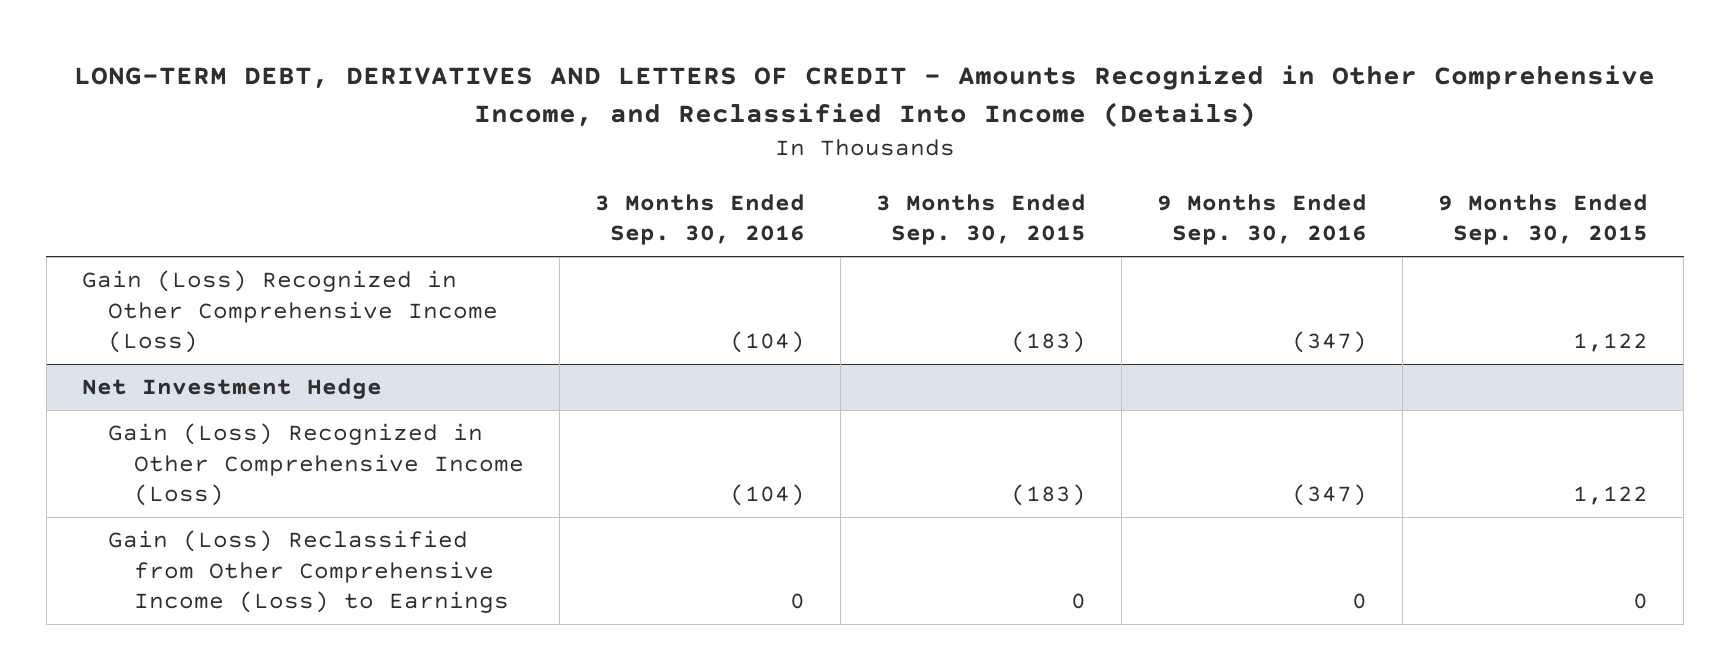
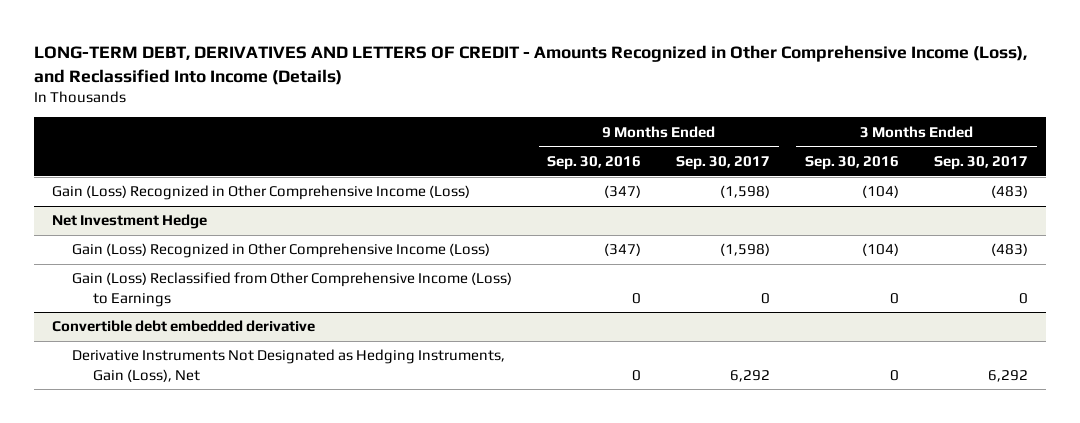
[73,65,1655,128] LONG-TERM DEBT, DERIVATIVES AND LETTERS OF CREDIT - Amounts Recognized in Other Comprehensive Income, and Reclassified Into Income (Details) -> [34,45,1028,85] LONG-TERM DEBT, DERIVATIVES AND LETTERS OF CREDIT - Amounts Recognized in Other Comprehensive Income (Loss), and Reclassified Into Income (Details)
[876,194,1087,246] 3 Months Ended Sep. 30, 2015 -> none
[1438,194,1649,246] 9 Months Ended Sep. 30, 2015 -> none
none -> [676,155,771,170] Sep. 30, 2017
none -> [934,155,1029,170] Sep. 30, 2017
none -> [51,320,315,333] Convertible debt embedded derivative
none -> [72,349,506,382] Derivative Instruments Not Designated as Hedging Instruments, Gain (Loss), Net

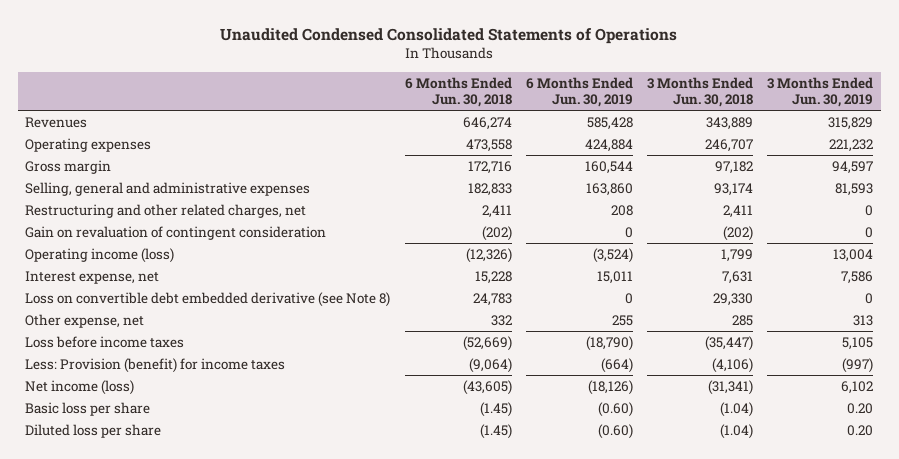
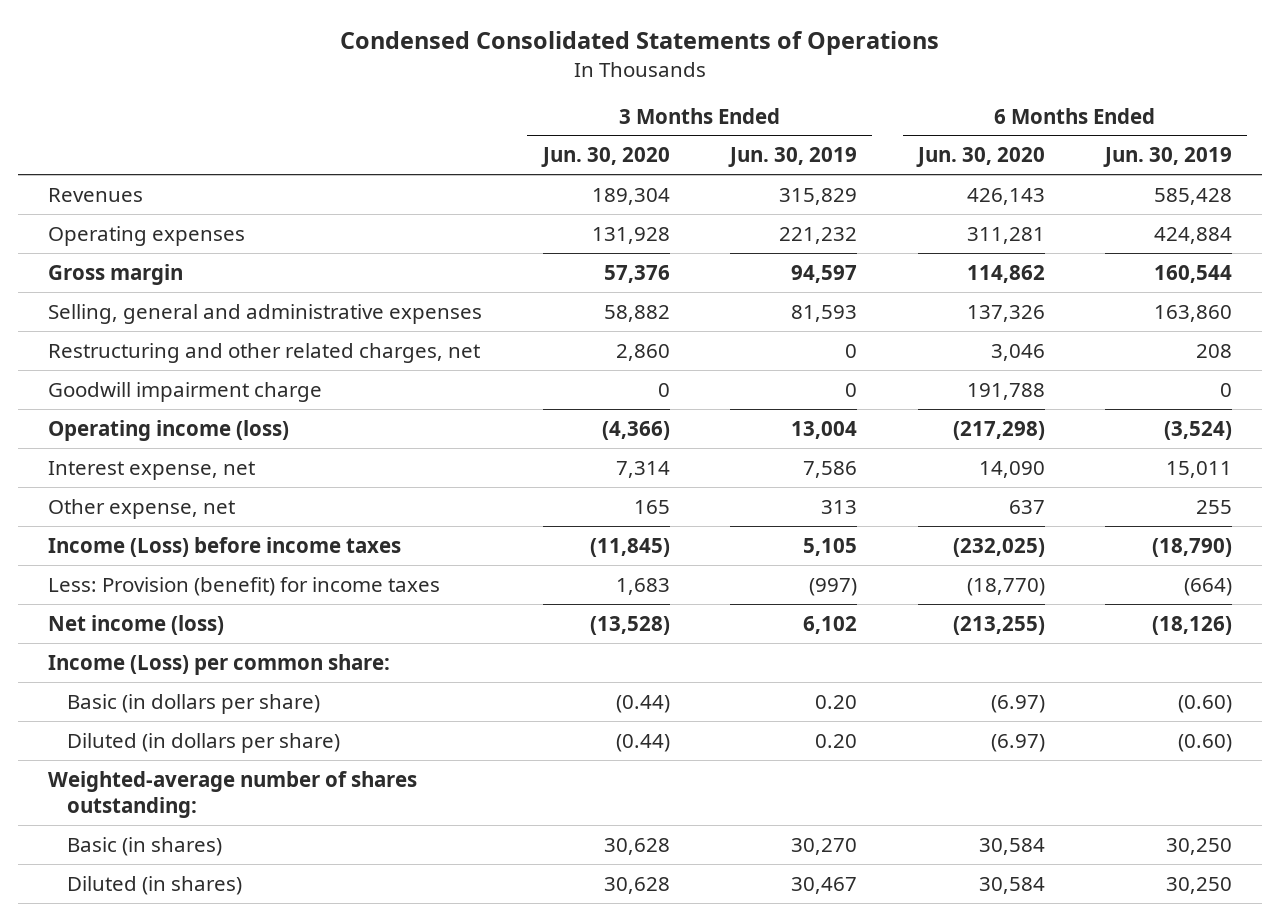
[220,27,678,44] Unaudited Condensed Consolidated Statements of Operations -> [340,31,940,56] Condensed Consolidated Statements of Operations
[404,76,512,108] 6 Months Ended Jun. 30, 2018 -> none
[647,76,754,108] 3 Months Ended Jun. 30, 2018 -> none
none -> [540,147,670,168] Jun. 30, 2020
none -> [915,147,1045,168] Jun. 30, 2020
[25,226,327,241] Gain on revaluation of contingent consideration -> none
none -> [48,381,323,402] Goodwill impairment charge
[25,292,391,308] Loss on convertible debt embedded derivative (see Note 8) -> none
[25,336,185,349] Loss before income taxes -> [48,536,402,557] Income (Loss) before income taxes
none -> [48,653,391,675] Income (Loss) per common share:
[25,402,151,417] Basic loss per share -> [66,693,320,714] Basic (in dollars per share)
[25,424,162,439] Diluted loss per share -> [66,732,340,753] Diluted (in dollars per share)
none -> [48,770,418,818] Weighted-average number of shares outstanding:
none -> [66,836,222,856] Basic (in shares)
none -> [66,875,242,895] Diluted (in shares)

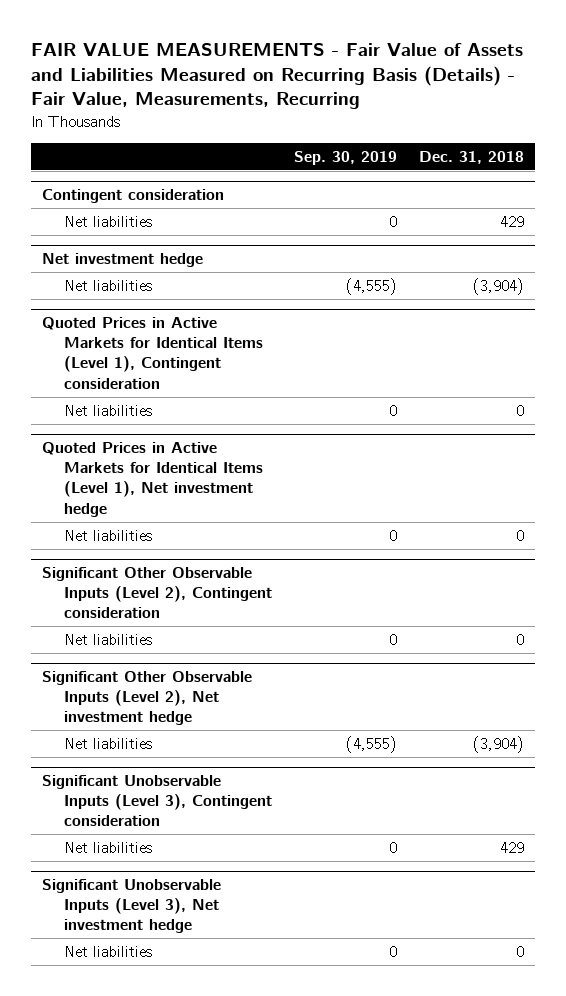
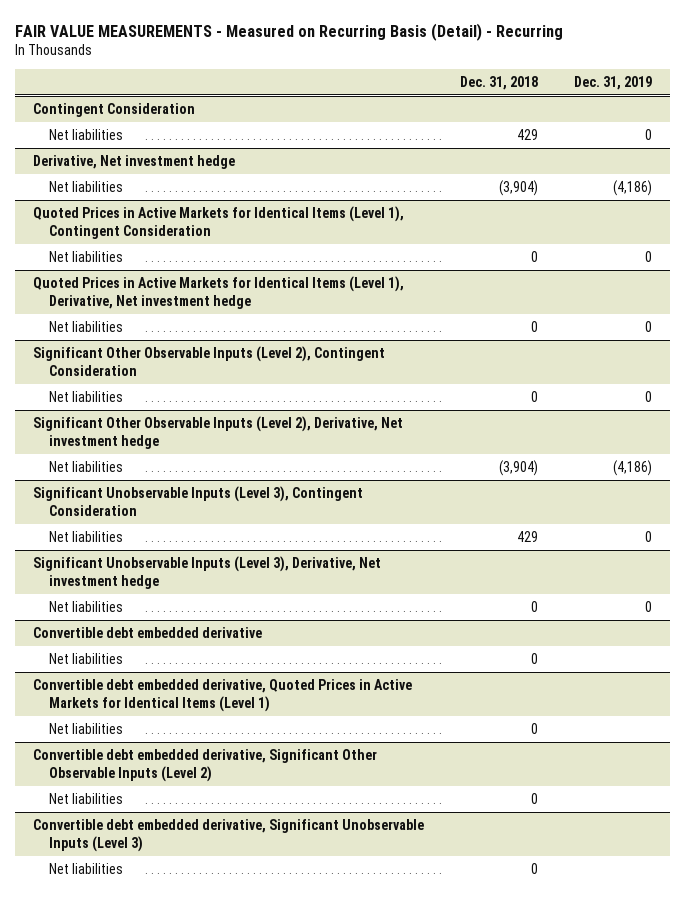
[31,42,524,110] FAIR VALUE MEASUREMENTS - Fair Value of Assets and Liabilities Measured on Recurring Basis (Details) - Fair Value, Measurements, Recurring -> [15,22,564,41] FAIR VALUE MEASUREMENTS - Measured on Recurring Basis (Detail) - Recurring
[293,150,397,165] Sep. 30, 2019 -> none
none -> [574,75,653,90] Dec. 31, 2019
[42,189,225,204] Contingent consideration -> [33,102,196,117] Contingent Consideration
[42,253,204,268] Net investment hedge -> [33,154,236,169] Derivative, Net investment hedge
[42,317,264,389] Quoted Prices in Active Markets for Identical Items (Level 1), Contingent consideration -> [33,205,405,239] Quoted Prices in Active Markets for Identical Items (Level 1), Contingent Consideration
[42,442,264,517] Quoted Prices in Active Markets for Identical Items (Level 1), Net investment hedge -> [33,275,405,309] Quoted Prices in Active Markets for Identical Items (Level 1), Derivative, Net investment hedge
[42,567,273,619] Significant Other Observable Inputs (Level 2), Contingent consideration -> [33,345,386,376] Significant Other Observable Inputs (Level 2), Contingent Consideration
[42,671,253,726] Significant Other Observable Inputs (Level 2), Net investment hedge -> [33,415,404,449] Significant Other Observable Inputs (Level 2), Derivative, Net investment hedge
[42,775,273,827] Significant Unobservable Inputs (Level 3), Contingent consideration -> [33,485,364,516] Significant Unobservable Inputs (Level 3), Contingent Consideration
[42,879,222,934] Significant Unobservable Inputs (Level 3), Net investment hedge -> [33,555,382,589] Significant Unobservable Inputs (Level 3), Derivative, Net investment hedge
none -> [33,626,263,638] Convertible debt embedded derivative
none -> [48,652,123,664] Net liabilities
none -> [33,678,413,712] Convertible debt embedded derivative, Quoted Prices in Active Markets for Identical Items (Level 1)
none -> [48,722,123,734] Net liabilities
none -> [33,748,378,782] Convertible debt embedded derivative, Significant Other Observable Inputs (Level 2)
none -> [48,792,123,804] Net liabilities
none -> [33,818,425,852] Convertible debt embedded derivative, Significant Unobservable Inputs (Level 3)
none -> [48,862,123,874] Net liabilities

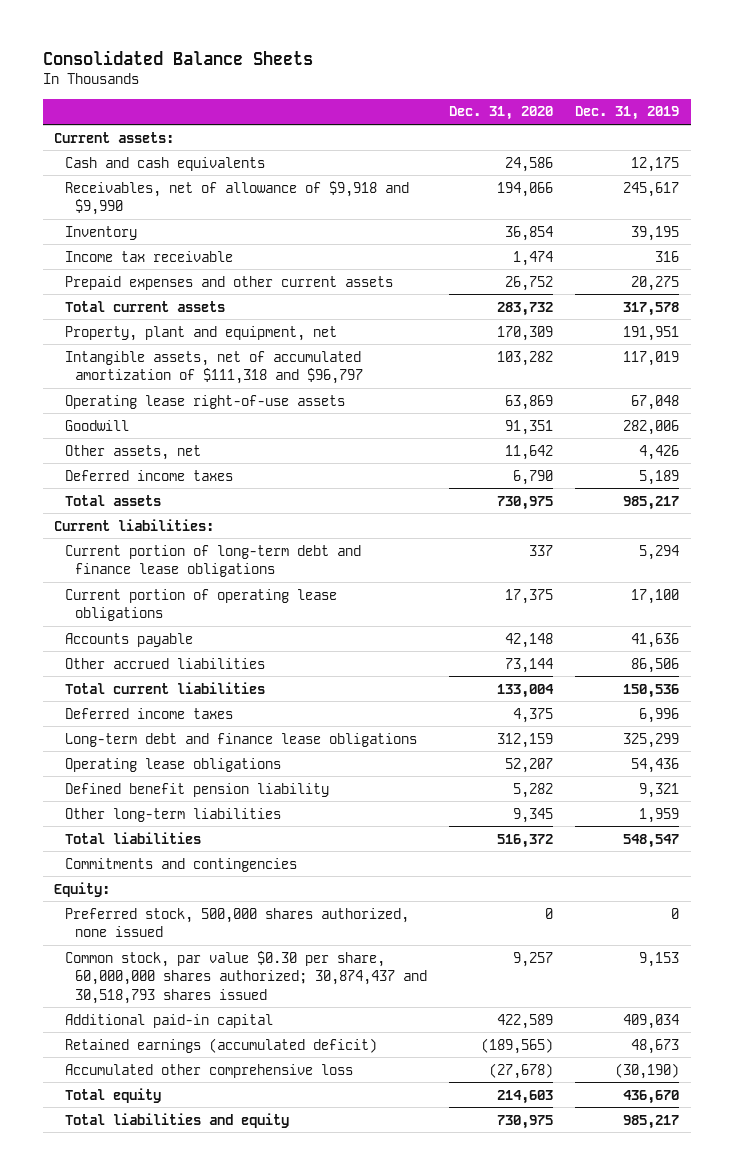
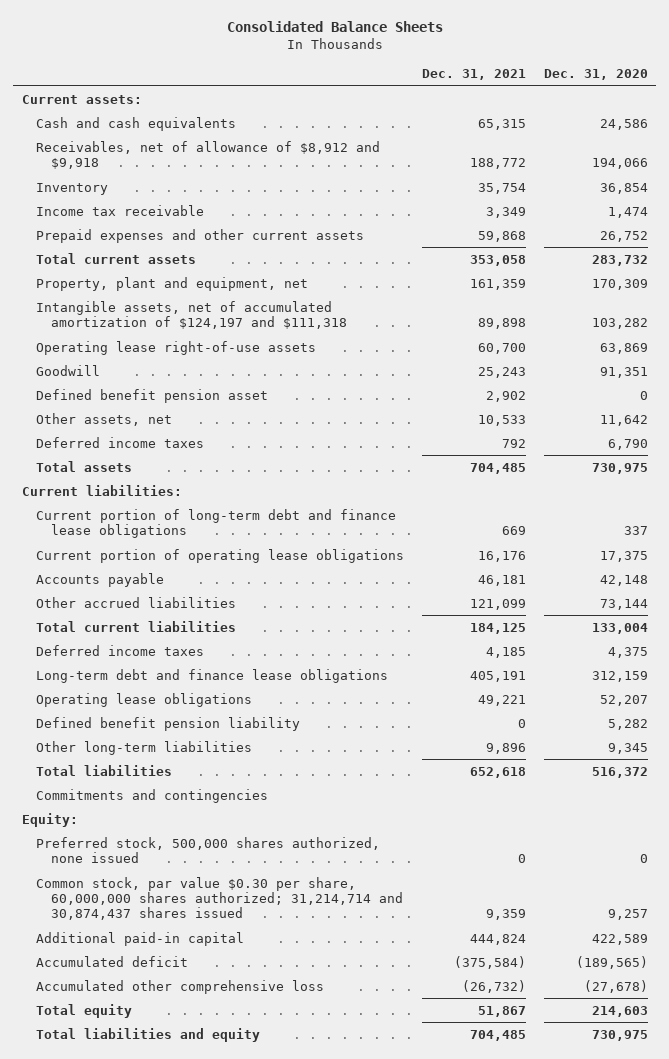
[575,106,680,121] Dec. 31, 2019 -> none
none -> [421,68,526,80] Dec. 31, 2021
[64,180,409,216] Receivables, net of allowance of $9,918 and $9,990 -> [36,140,381,170] Receivables, net of allowance of $8,912 and $9,918
[64,350,363,385] Intangible assets, net of accumulated amortization of $111,318 and $96,797 -> [36,300,347,330] Intangible assets, net of accumulated amortization of $124,197 and $111,318
none -> [36,388,269,403] Defined benefit pension asset
[64,950,427,1004] Common stock, par value $0.30 per share, 60,000,000 shares authorized; 30,874,437 and 30,518,793 shares issued -> [36,876,403,921] Common stock, par value $0.30 per share, 60,000,000 shares authorized; 31,214,714 and 30,874,437 shares issued
[64,1037,377,1053] Retained earnings (accumulated deficit) -> [36,955,189,967] Accumulated deficit

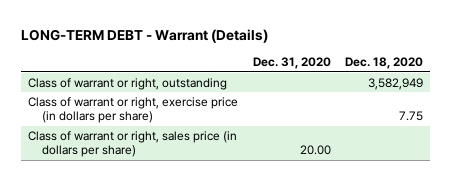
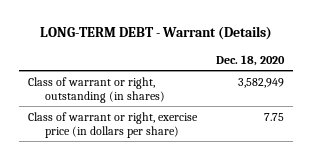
[252,57,331,70] Dec. 31, 2020 -> none
[28,77,228,90] Class of warrant or right, outstanding -> [28,76,165,103] Class of warrant or right, outstanding (in shares)
[28,130,238,158] Class of warrant or right, sales price (in dollars per share) -> none

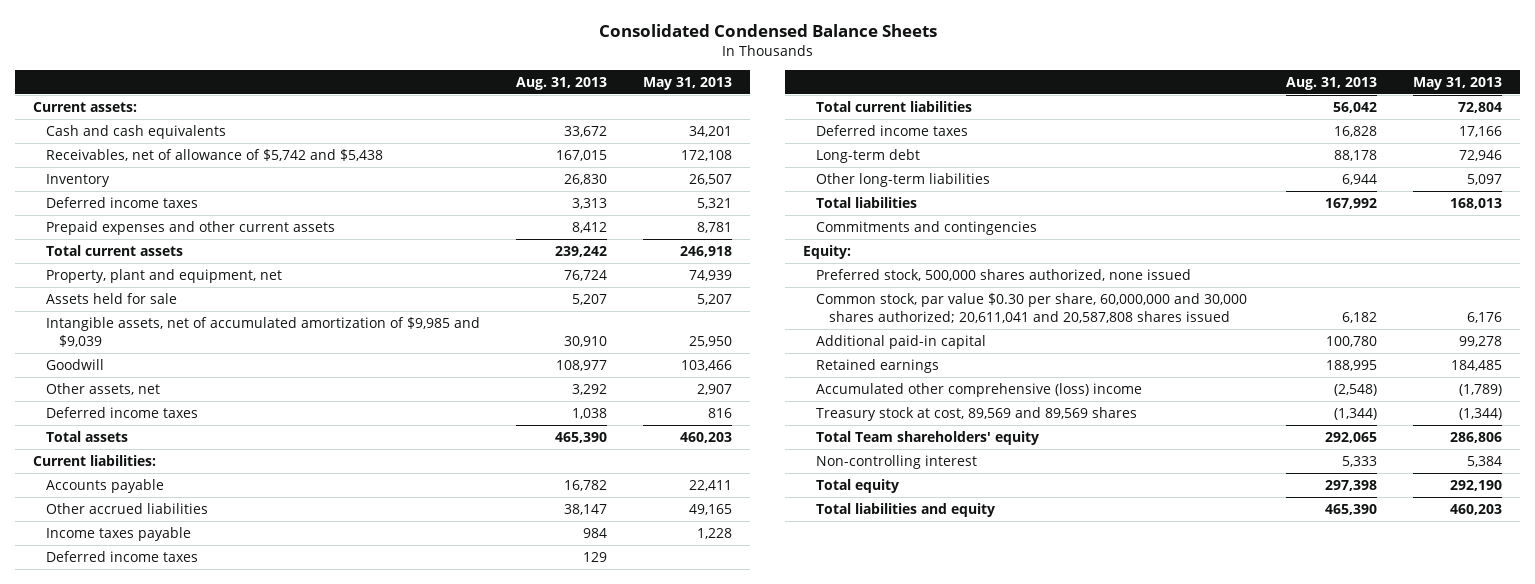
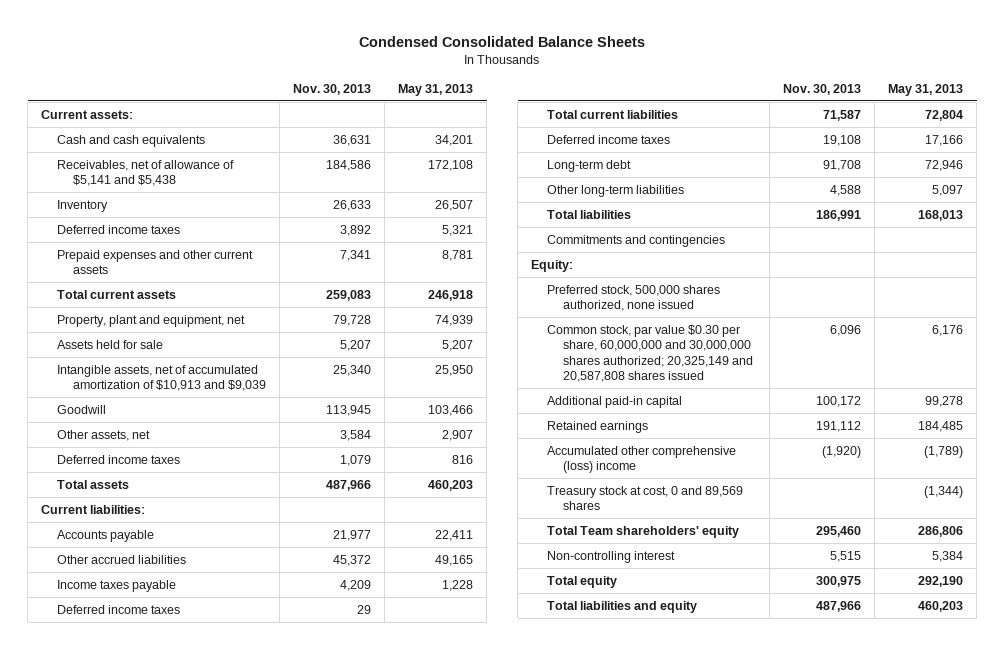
[598,24,937,38] Consolidated Condensed Balance Sheets -> [359,35,646,47] Condensed Consolidated Balance Sheets
[516,77,608,91] Aug. 31, 2013 -> none
none -> [292,83,371,95] Nov. 30, 2013
[46,148,384,161] Receivables, net of allowance of $5,742 and $5,438 -> [56,159,234,187] Receivables, net of allowance of $5,141 and $5,438
[46,316,481,348] Intangible assets, net of accumulated amortization of $9,985 and $9,039 -> [56,364,266,392] Intangible assets, net of accumulated amortization of $10,913 and $9,039
[816,292,1248,324] Common stock, par value $0.30 per share, 60,000,000 and 30,000 shares authorized; 20,611,041 and 20,587,808 shares issued -> [546,324,753,383] Common stock, par value $0.30 per share, 60,000,000 and 30,000,000 shares authorized; 20,325,149 and 20,587,808 shares issued
[816,406,1138,421] Treasury stock at cost, 89,569 and 89,569 shares -> [546,485,743,511] Treasury stock at cost, 0 and 89,569 shares

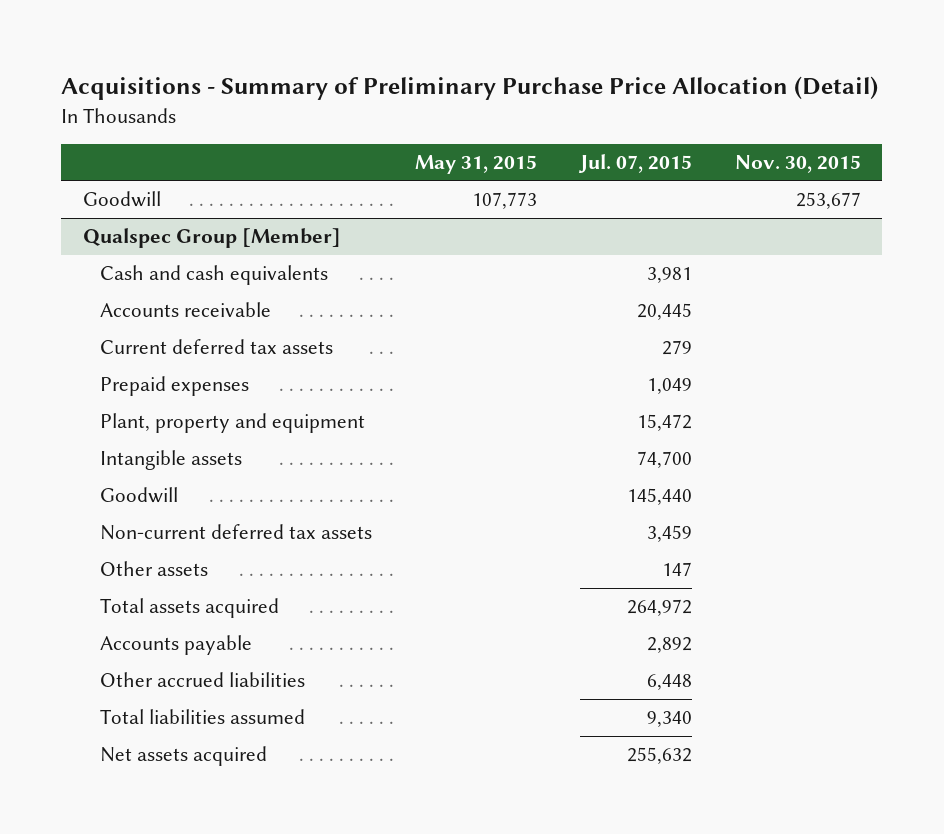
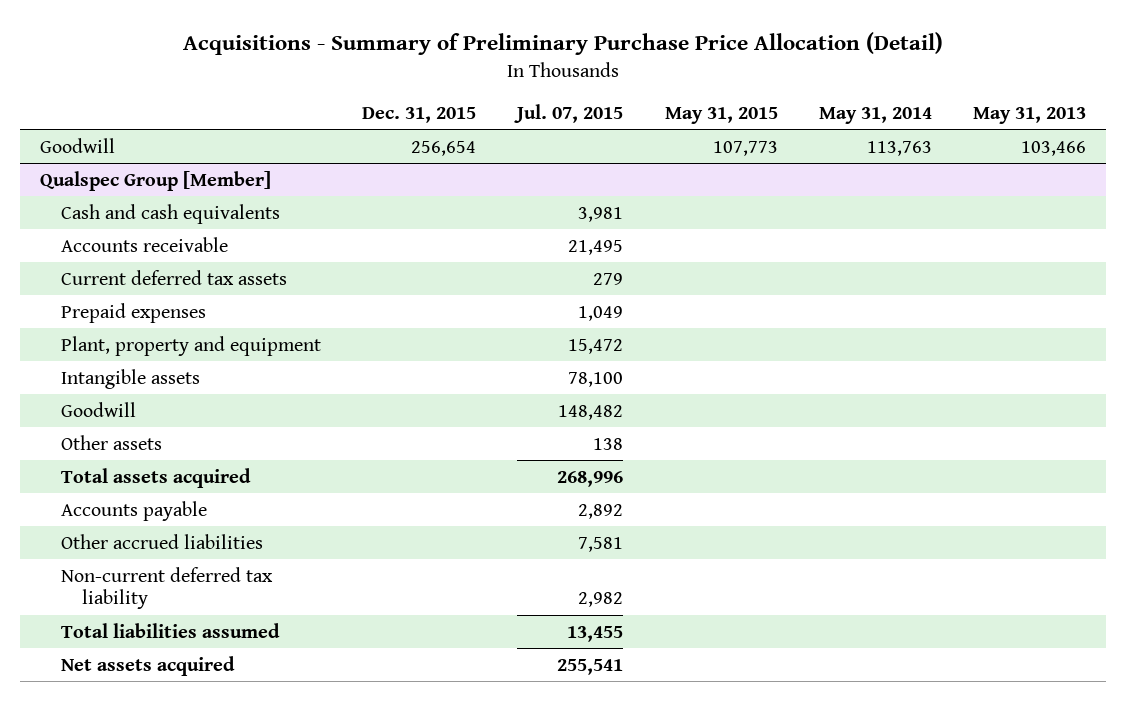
[734,154,861,173] Nov. 30, 2015 -> none
none -> [362,106,477,123] Dec. 31, 2015
none -> [818,106,932,124] May 31, 2014
none -> [972,106,1086,124] May 31, 2013
[637,303,693,321] 20,445 -> [568,239,624,255] 21,495
[100,524,373,541] Non-current deferred tax assets -> none
[637,451,693,469] 74,700 -> [568,371,624,387] 78,100
[627,488,693,506] 145,440 -> [558,404,624,420] 148,482
[662,562,693,577] 147 -> [593,437,624,450] 138
[627,599,693,617] 264,972 -> [557,470,624,487] 268,996
[647,674,693,691] 6,448 -> [578,536,624,552] 7,581
none -> [61,566,274,610] Non-current deferred tax liability
[647,711,693,728] 9,340 -> [567,625,624,642] 13,455
[627,747,693,765] 255,632 -> [557,658,624,675] 255,541

